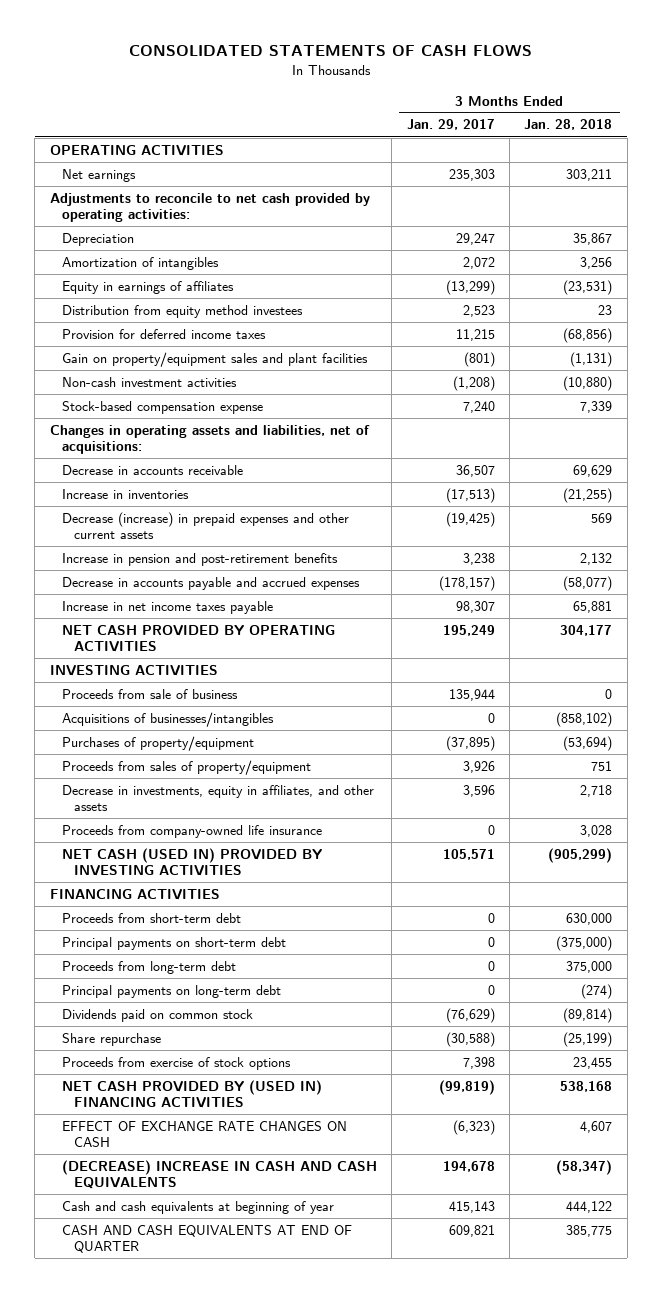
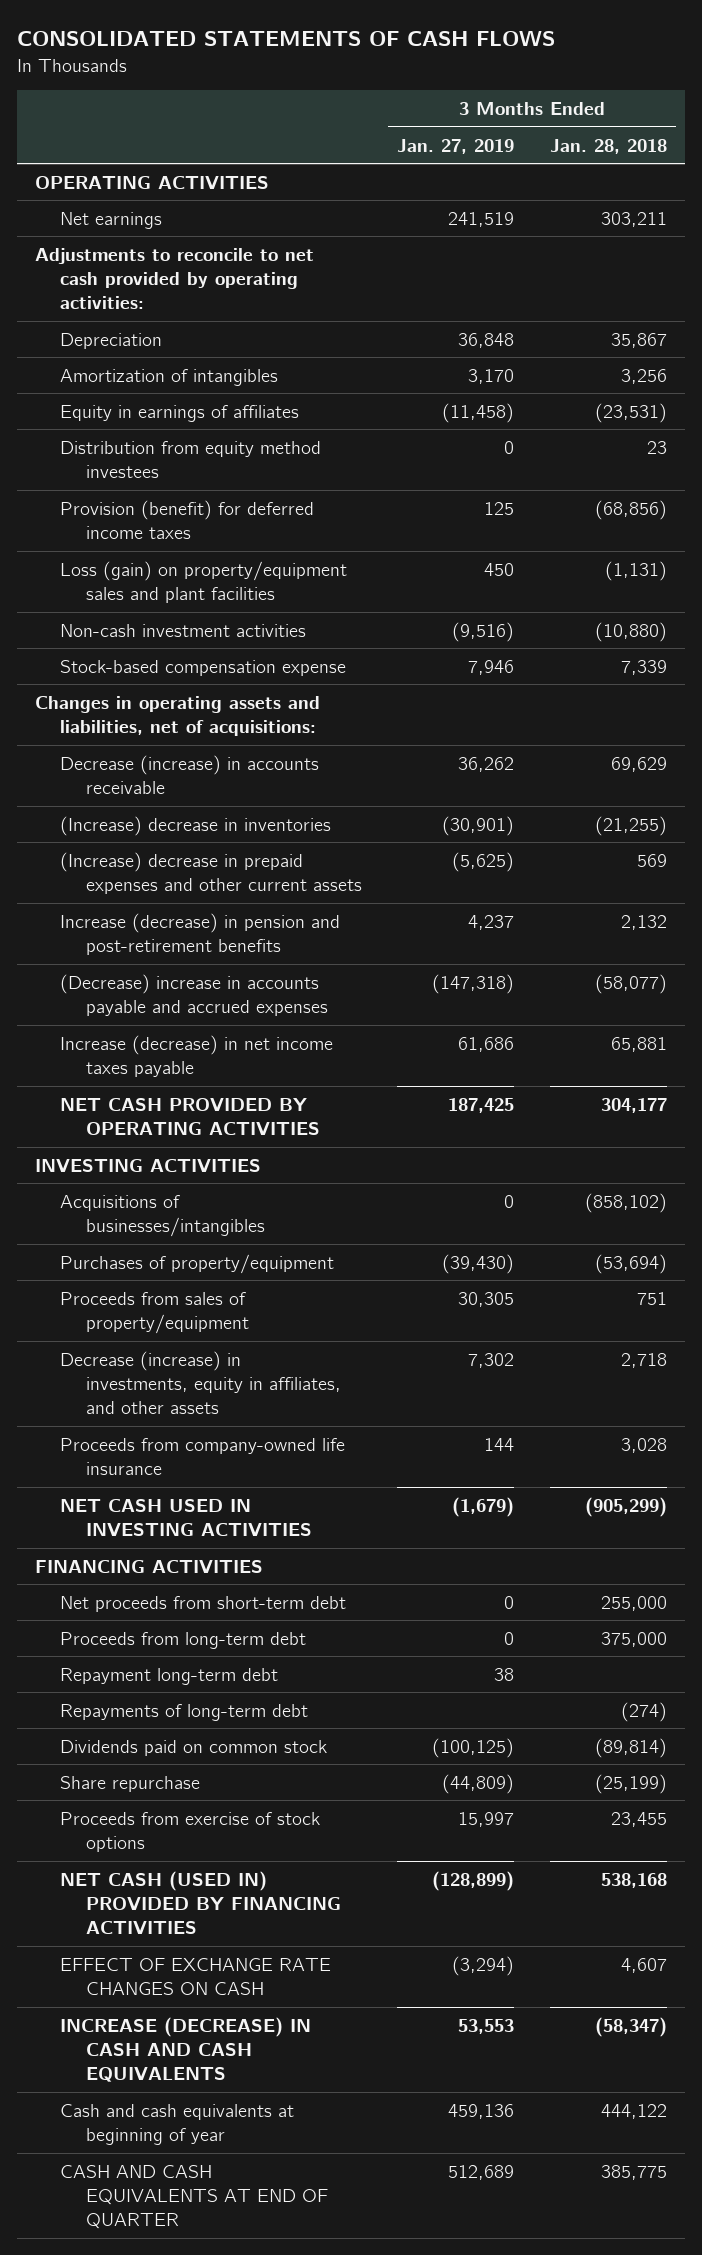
[406,119,495,131] Jan. 29, 2017 -> none
none -> [397,138,515,154] Jan. 27, 2019
[61,328,266,339] Provision for deferred income taxes -> [60,499,315,540] Provision (benefit) for deferred income taxes
[61,351,368,367] Gain on property/equipment sales and plant facilities -> [60,560,348,604] Loss (gain) on property/equipment sales and plant facilities
[61,464,243,475] Decrease in accounts receivable -> [60,754,320,795] Decrease (increase) in accounts receivable
[61,488,189,499] Increase in inventories -> [60,815,332,836] (Increase) decrease in inventories
[61,511,349,540] Decrease (increase) in prepaid expenses and other current assets -> [60,851,362,895] (Increase) decrease in prepaid expenses and other current assets
[61,552,338,566] Increase in pension and post-retirement benefits -> [60,912,341,956] Increase (decrease) in pension and post-retirement benefits
[61,576,360,590] Decrease in accounts payable and accrued expenses -> [60,973,328,1017] (Decrease) increase in accounts payable and accrued expenses
[61,600,273,614] Increase in net income taxes payable -> [60,1034,334,1078] Increase (decrease) in net income taxes payable
[61,688,238,699] Proceeds from sale of business -> none
[61,784,374,812] Decrease in investments, equity in affiliates, and other assets -> [60,1350,341,1415] Decrease (increase) in investments, equity in affiliates, and other assets
[61,847,322,877] NET CASH (USED IN) PROVIDED BY INVESTING ACTIVITIES -> [60,1498,312,1537] NET CASH USED IN INVESTING ACTIVITIES
[61,936,286,950] Principal payments on short-term debt -> none
[61,912,241,923] Proceeds from short-term debt -> [60,1595,347,1612] Net proceeds from short-term debt
[566,912,613,925] 630,000 -> [601,1595,668,1611] 255,000
none -> [60,1667,279,1685] Repayment long-term debt
[61,984,281,998] Principal payments on long-term debt -> [60,1703,309,1721] Repayments of long-term debt
[61,1079,322,1109] NET CASH PROVIDED BY (USED IN) FINANCING ACTIVITIES -> [60,1870,341,1935] NET CASH (USED IN) PROVIDED BY FINANCING ACTIVITIES
[61,1159,377,1190] (DECREASE) INCREASE IN CASH AND CASH EQUIVALENTS -> [60,2016,312,2083] INCREASE (DECREASE) IN CASH AND CASH EQUIVALENTS

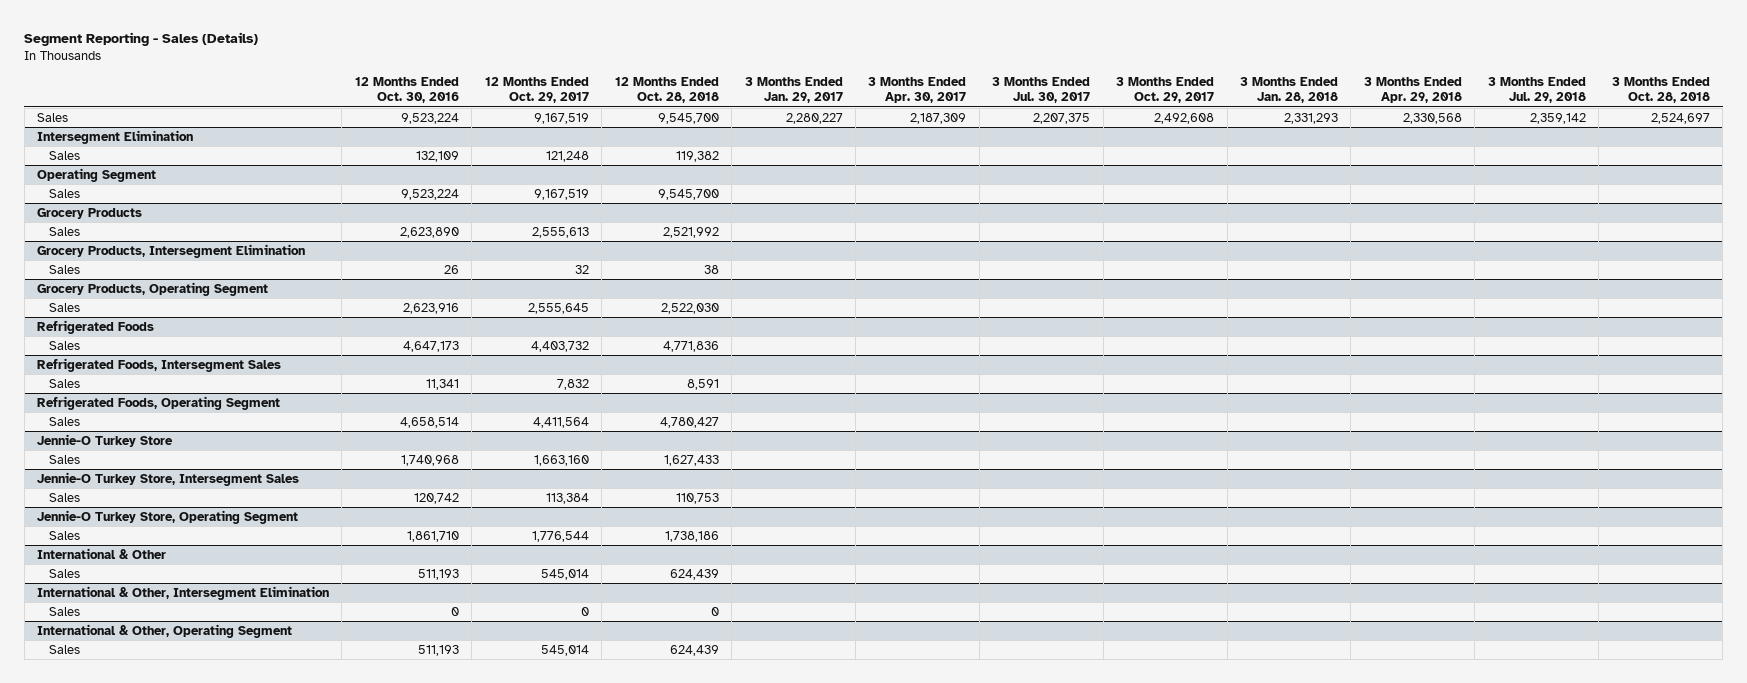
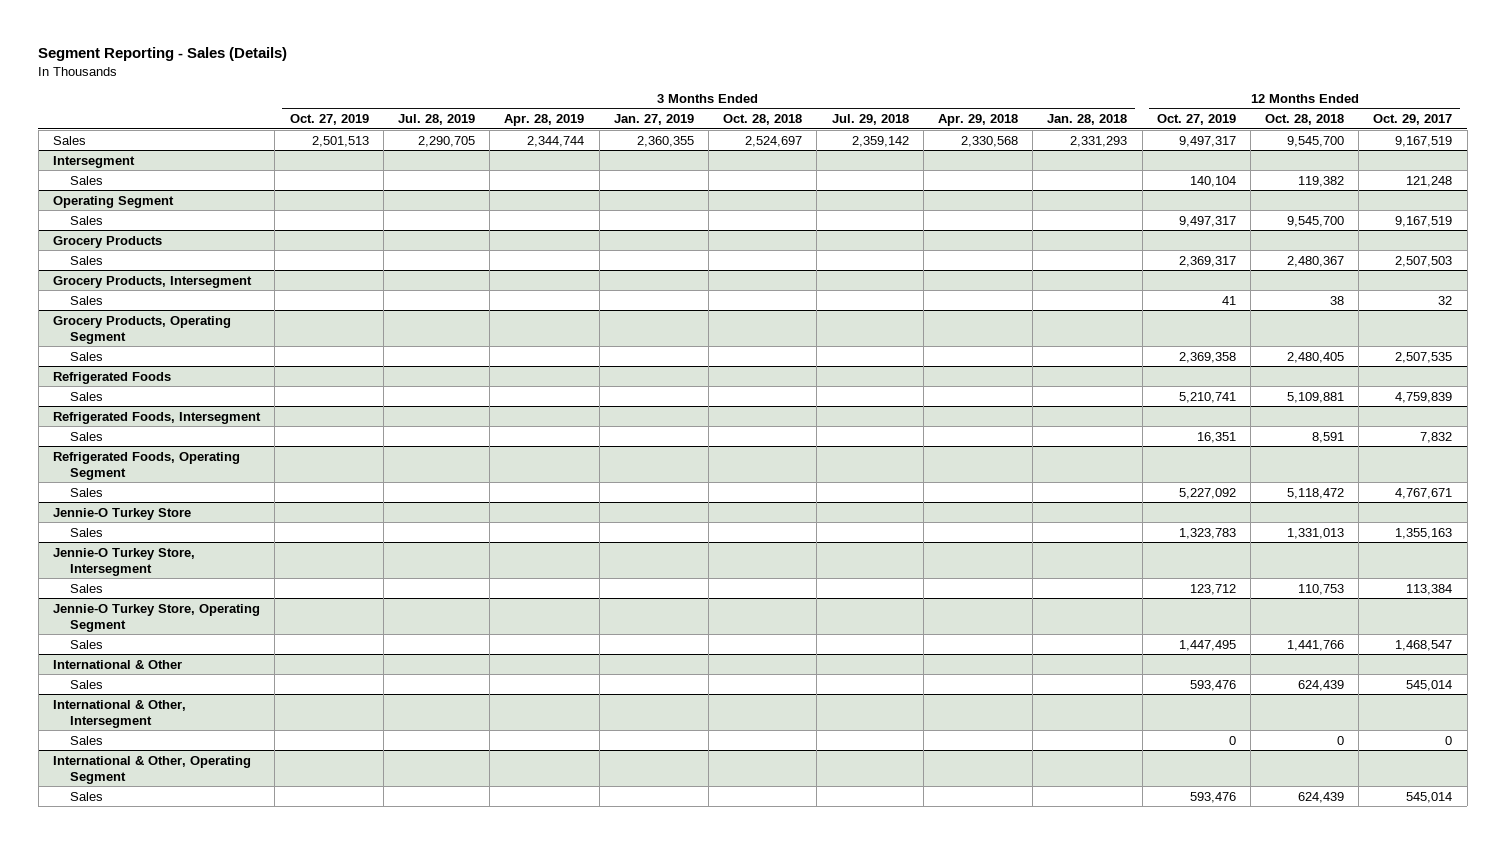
[354,76,459,104] 12 Months Ended Oct. 30, 2016 -> none
[744,76,843,104] 3 Months Ended Jan. 29, 2017 -> none
[868,76,967,104] 3 Months Ended Apr. 30, 2017 -> none
[992,76,1091,104] 3 Months Ended Jul. 30, 2017 -> none
[1116,76,1215,104] 3 Months Ended Oct. 29, 2017 -> none
none -> [289,114,369,126] Oct. 27, 2019
none -> [397,114,475,126] Jul. 28, 2019
none -> [504,114,585,127] Apr. 28, 2019
none -> [613,114,694,126] Jan. 27, 2019
none -> [1156,114,1236,126] Oct. 27, 2019
[36,129,193,144] Intersegment Elimination -> [53,155,136,168] Intersegment
[531,226,589,238] 2,555,613 -> [1395,255,1453,267] 2,507,503
[662,226,719,238] 2,521,992 -> [1287,255,1345,267] 2,480,367
[36,243,305,258] Grocery Products, Intersegment Elimination -> [53,275,253,288] Grocery Products, Intersegment
[527,302,589,314] 2,555,645 -> [1395,351,1453,363] 2,507,535
[660,302,719,314] 2,522,030 -> [1287,351,1345,363] 2,480,405
[530,340,589,352] 4,403,732 -> [1395,391,1453,403] 4,759,839
[662,340,719,352] 4,771,836 -> [1287,391,1345,403] 5,109,881
[36,357,281,372] Refrigerated Foods, Intersegment Sales -> [53,411,262,424] Refrigerated Foods, Intersegment
[532,416,589,428] 4,411,564 -> [1395,487,1453,499] 4,767,671
[659,416,719,428] 4,780,427 -> [1287,487,1345,499] 5,118,472
[533,454,589,466] 1,663,160 -> [1395,527,1453,539] 1,355,163
[663,454,719,466] 1,627,433 -> [1287,527,1345,539] 1,331,013
[36,471,299,486] Jennie-O Turkey Store, Intersegment Sales -> [53,547,196,576] Jennie-O Turkey Store, Intersegment
[531,530,589,542] 1,776,544 -> [1395,639,1453,651] 1,468,547
[664,530,719,542] 1,738,186 -> [1287,639,1345,651] 1,441,766
[36,585,329,600] International & Other, Intersegment Elimination -> [53,699,187,728] International & Other, Intersegment

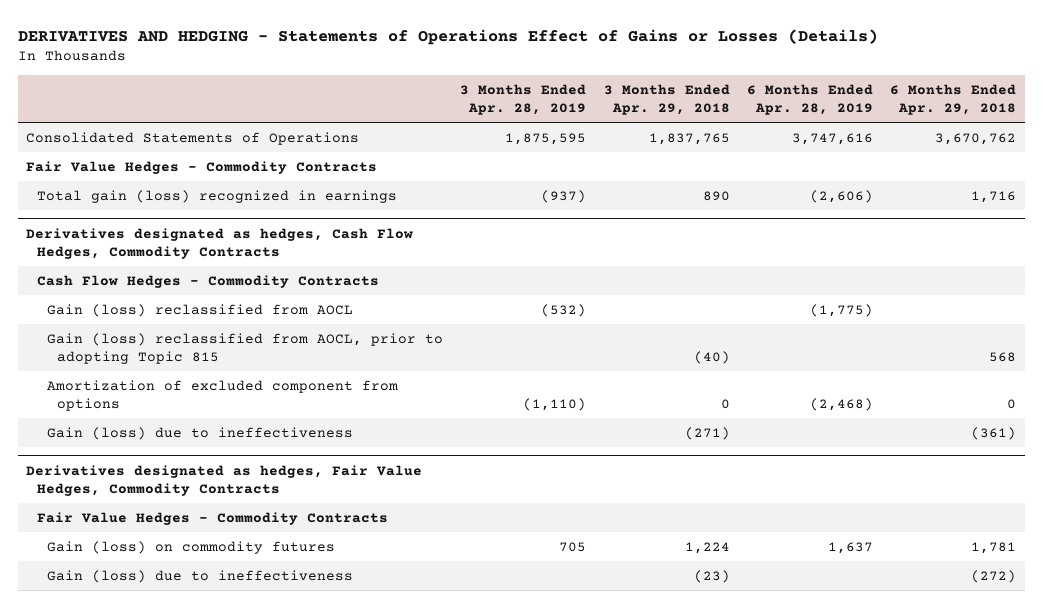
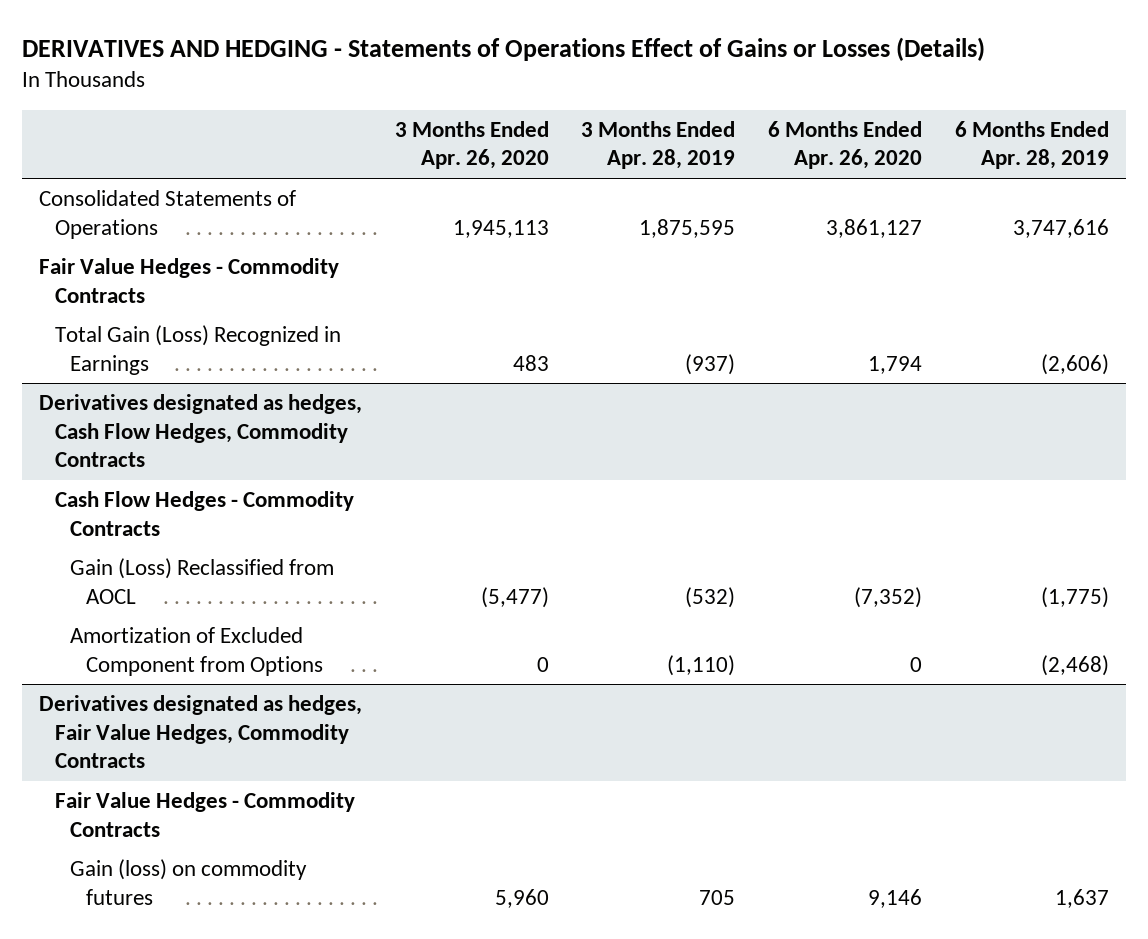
[603,84,730,115] 3 Months Ended Apr. 29, 2018 -> none
[890,84,1017,115] 6 Months Ended Apr. 29, 2018 -> none
none -> [394,121,549,170] 3 Months Ended Apr. 26, 2020
none -> [768,121,923,170] 6 Months Ended Apr. 26, 2020
[36,189,397,203] Total gain (loss) recognized in earnings -> [54,325,341,375] Total Gain (Loss) Recognized in Earnings
[47,332,444,364] Gain (loss) reclassified from AOCL, prior to adopting Topic 815 -> none
[47,426,354,440] Gain (loss) due to ineffectiveness -> none
[47,303,354,317] Gain (loss) reclassified from AOCL -> [70,558,335,604] Gain (Loss) Reclassified from AOCL
[47,379,399,411] Amortization of excluded component from options -> [70,627,324,676] Amortization of Excluded Component from Options
[47,569,354,583] Gain (loss) due to ineffectiveness -> none

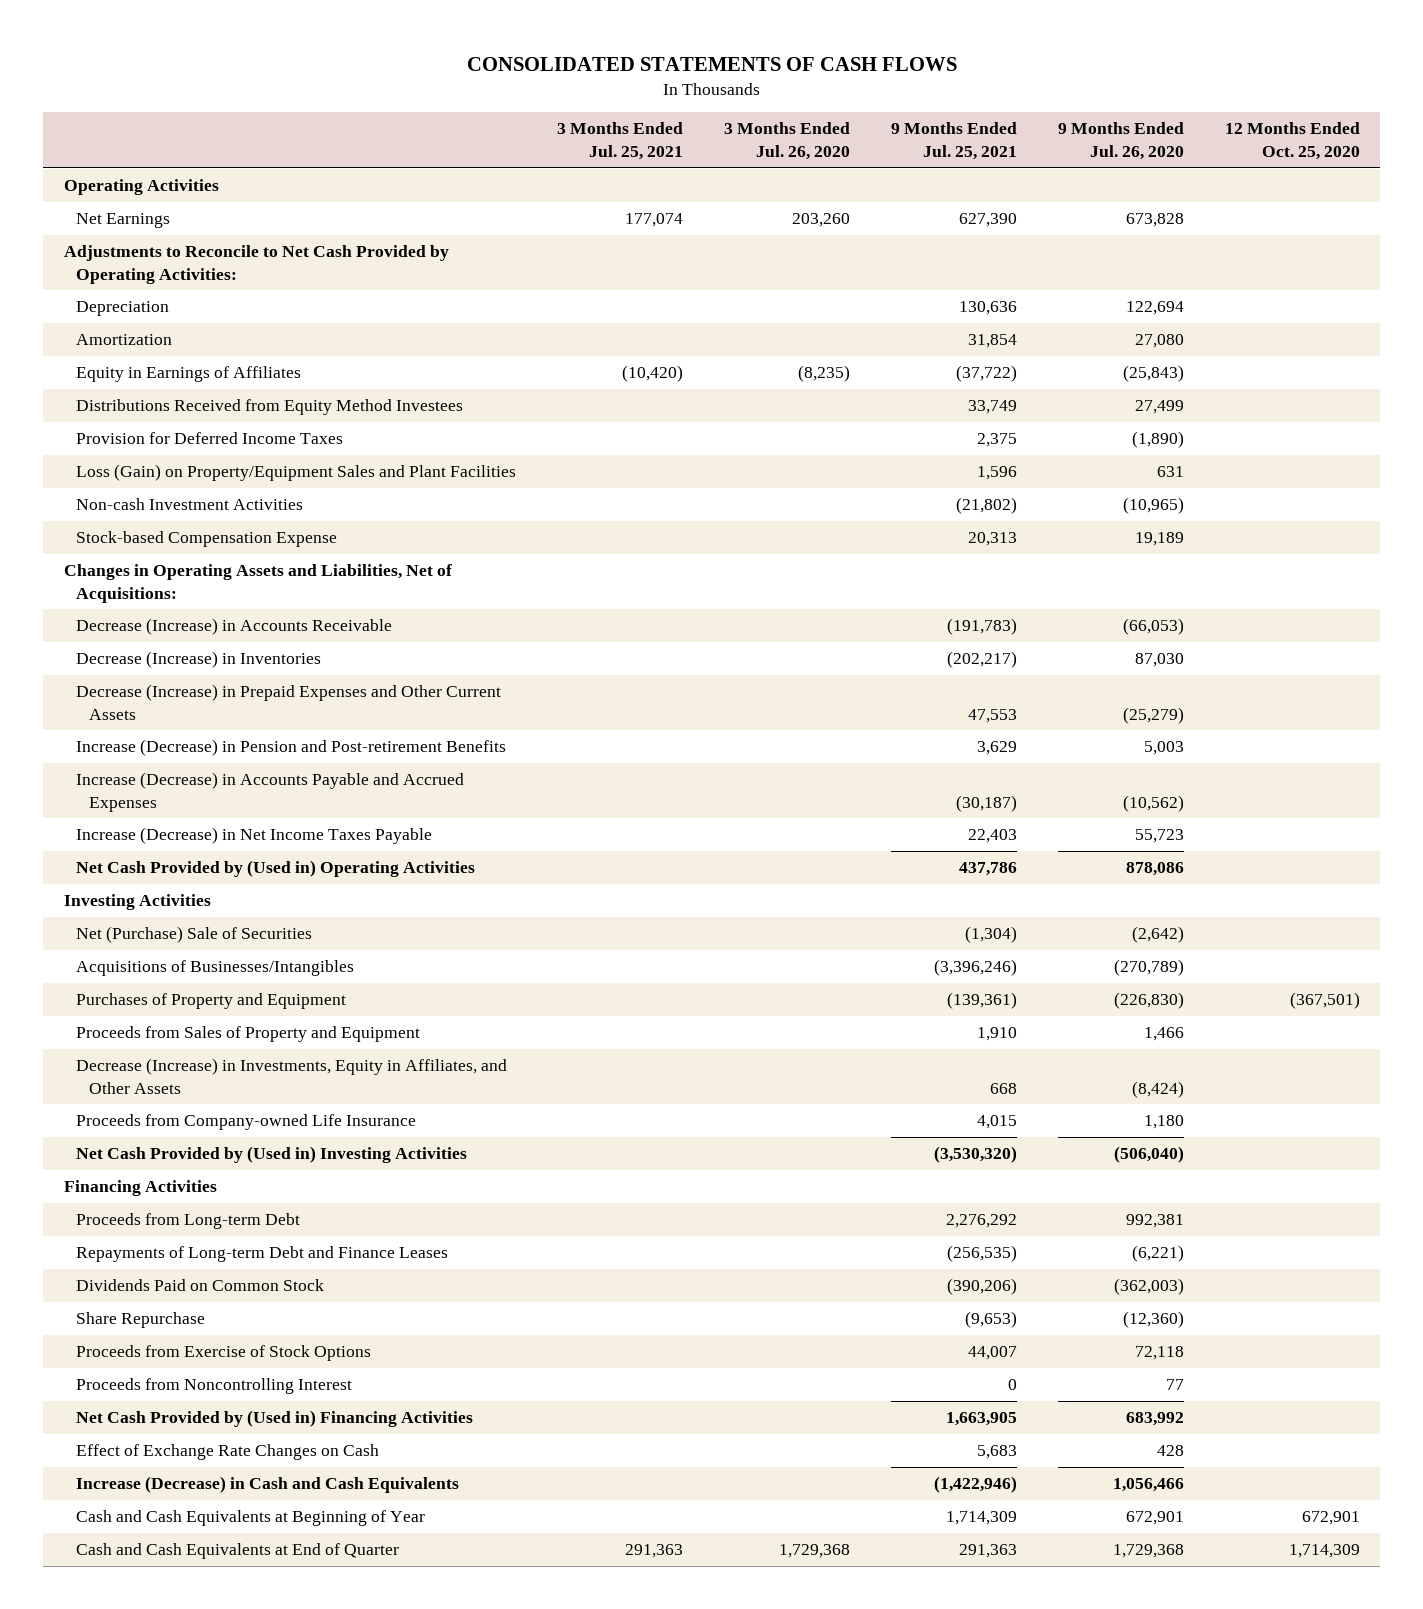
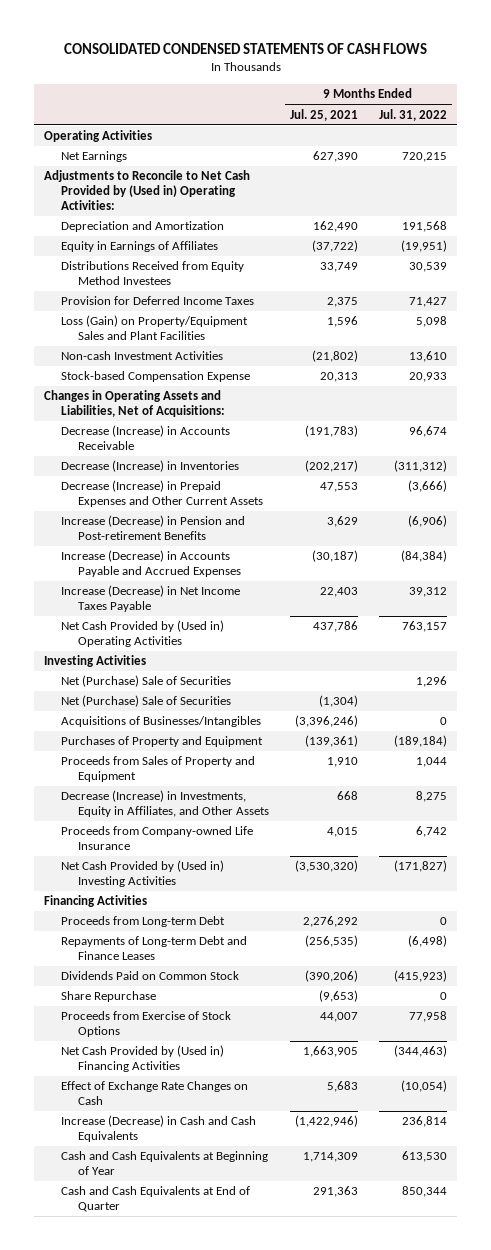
[466,56,957,71] CONSOLIDATED STATEMENTS OF CASH FLOWS -> [63,42,427,54] CONSOLIDATED CONDENSED STATEMENTS OF CASH FLOWS
[557,122,684,160] 3 Months Ended Jul. 25, 2021 -> none
[723,122,850,160] 3 Months Ended Jul. 26, 2020 -> none
[1057,122,1184,160] 9 Months Ended Jul. 26, 2020 -> none
[1224,122,1360,160] 12 Months Ended Oct. 25, 2020 -> none
none -> [378,108,447,121] Jul. 31, 2022
[76,301,170,317] Depreciation -> none
[76,334,173,346] Amortization -> none
[63,245,449,284] Adjustments to Reconcile to Net Cash Provided by Operating Activities: -> [44,170,251,211] Adjustments to Reconcile to Net Cash Provided by (Used in) Operating Activities:
none -> [60,221,224,233] Depreciation and Amortization
none -> [60,675,231,688] Net (Purchase) Sale of Securities
[76,1378,353,1395] Proceeds from Noncontrolling Interest -> none

